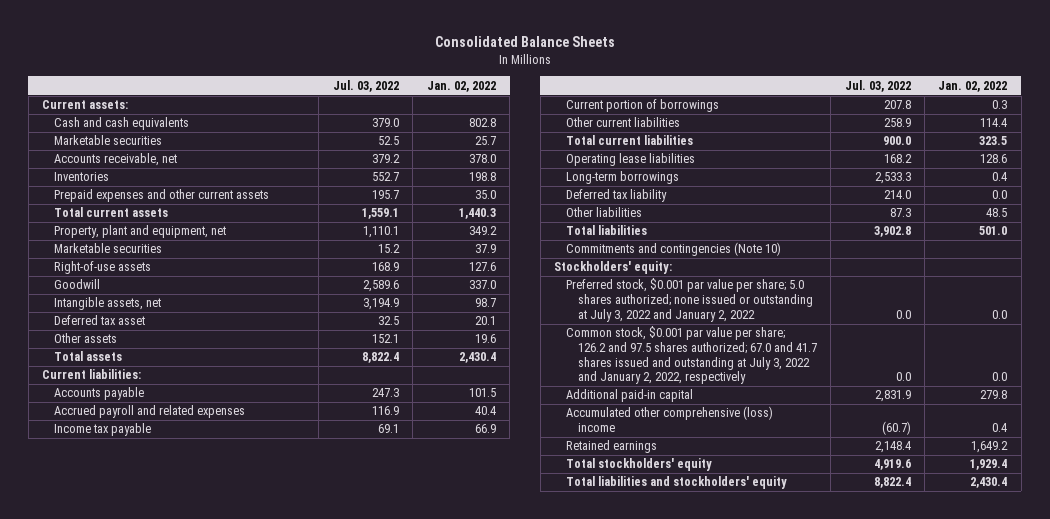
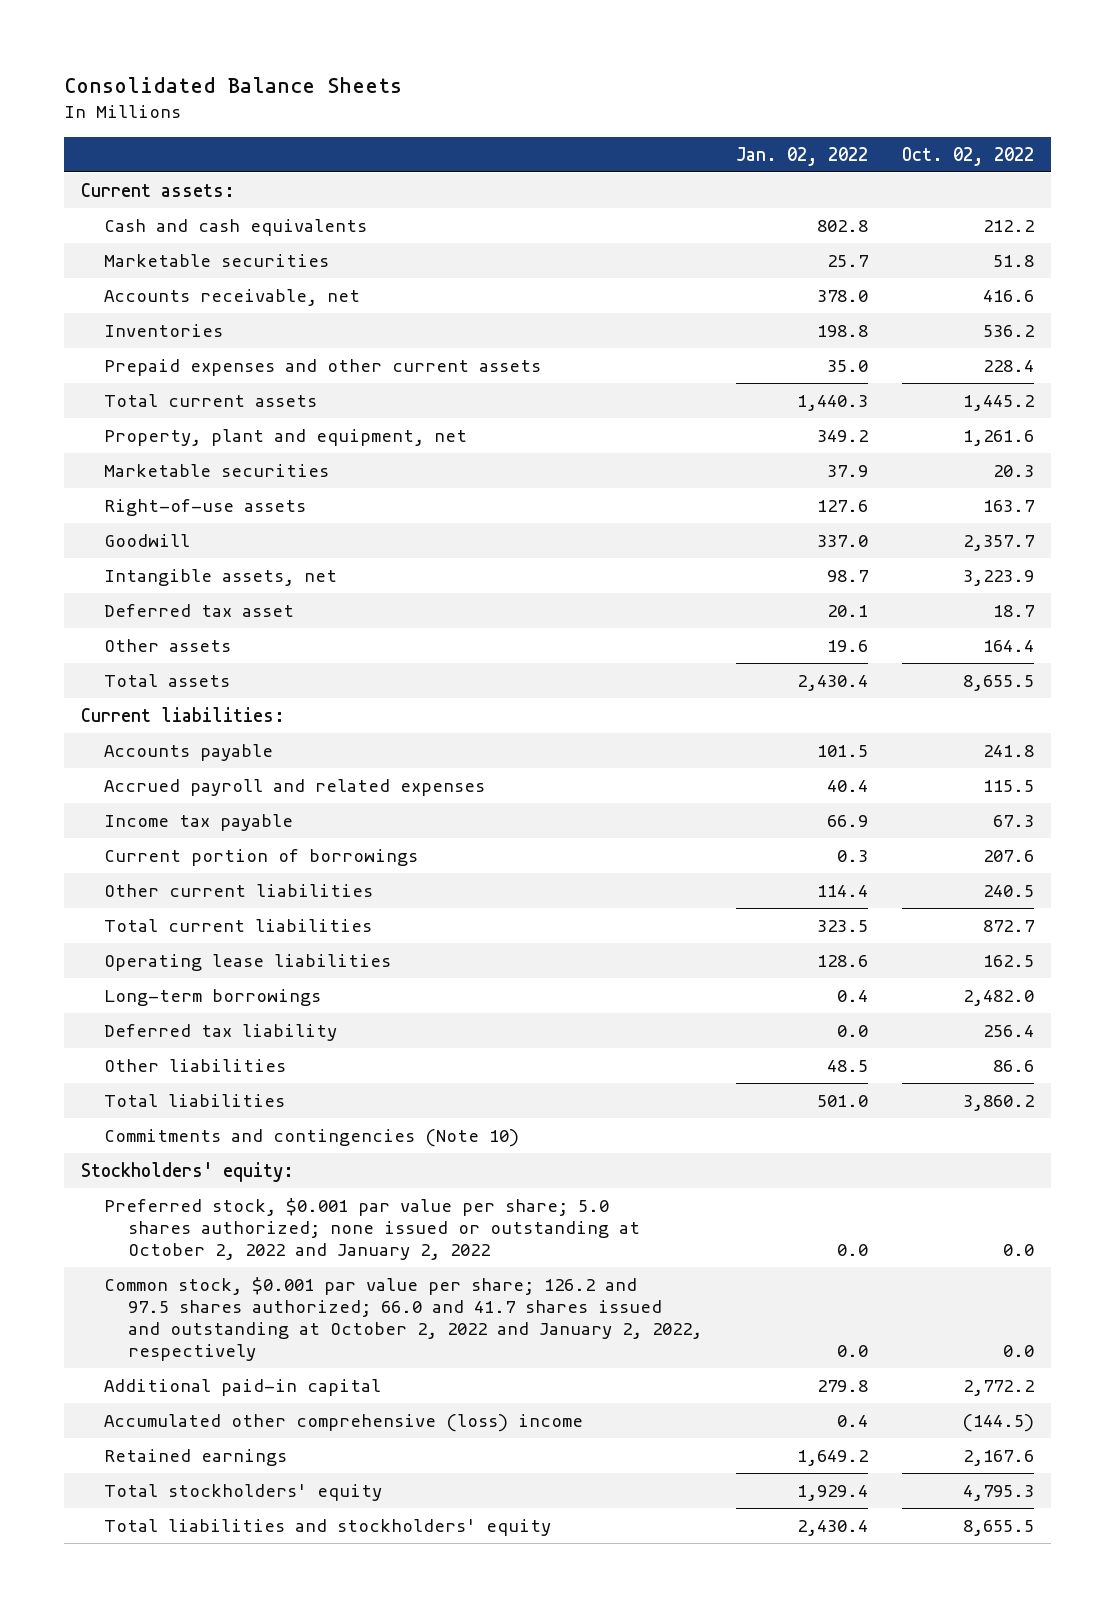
[332,79,399,92] Jul. 03, 2022 -> none
none -> [901,146,1034,166] Oct. 02, 2022
[565,278,813,322] Preferred stock, $0.001 par value per share; 5.0 shares authorized; none issued or outstanding at July 3, 2022 and January 2, 2022 -> [104,1197,640,1260] Preferred stock, $0.001 par value per share; 5.0 shares authorized; none issued or outstanding at October 2, 2022 and January 2, 2022
[565,326,817,385] Common stock, $0.001 par value per share; 126.2 and 97.5 shares authorized; 67.0 and 41.7 shares issued and outstanding at July 3, 2022 and January 2, 2022, respectively -> [104,1276,702,1361] Common stock, $0.001 par value per share; 126.2 and 97.5 shares authorized; 66.0 and 41.7 shares issued and outstanding at October 2, 2022 and January 2, 2022, respectively

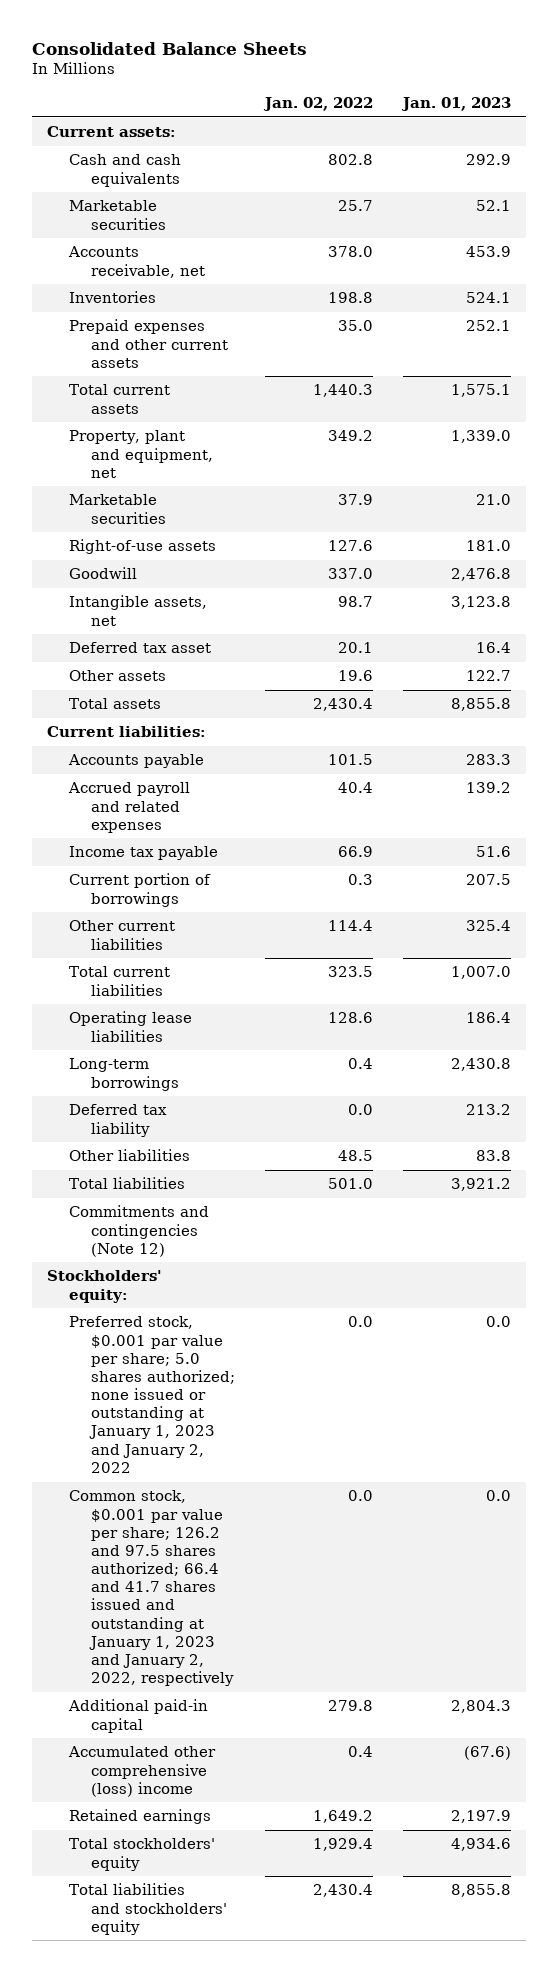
[901,146,1034,166] Oct. 02, 2022 -> none
none -> [401,97,512,112] Jan. 01, 2023
[104,1128,520,1147] Commitments and contingencies (Note 10) -> [69,1205,210,1257] Commitments and contingencies (Note 12)
[104,1197,640,1260] Preferred stock, $0.001 par value per share; 5.0 shares authorized; none issued or outstanding at October 2, 2022 and January 2, 2022 -> [69,1316,236,1473] Preferred stock, $0.001 par value per share; 5.0 shares authorized; none issued or outstanding at January 1, 2023 and January 2, 2022
[104,1276,702,1361] Common stock, $0.001 par value per share; 126.2 and 97.5 shares authorized; 66.0 and 41.7 shares issued and outstanding at October 2, 2022 and January 2, 2022, respectively -> [69,1490,235,1687] Common stock, $0.001 par value per share; 126.2 and 97.5 shares authorized; 66.4 and 41.7 shares issued and outstanding at January 1, 2023 and January 2, 2022, respectively

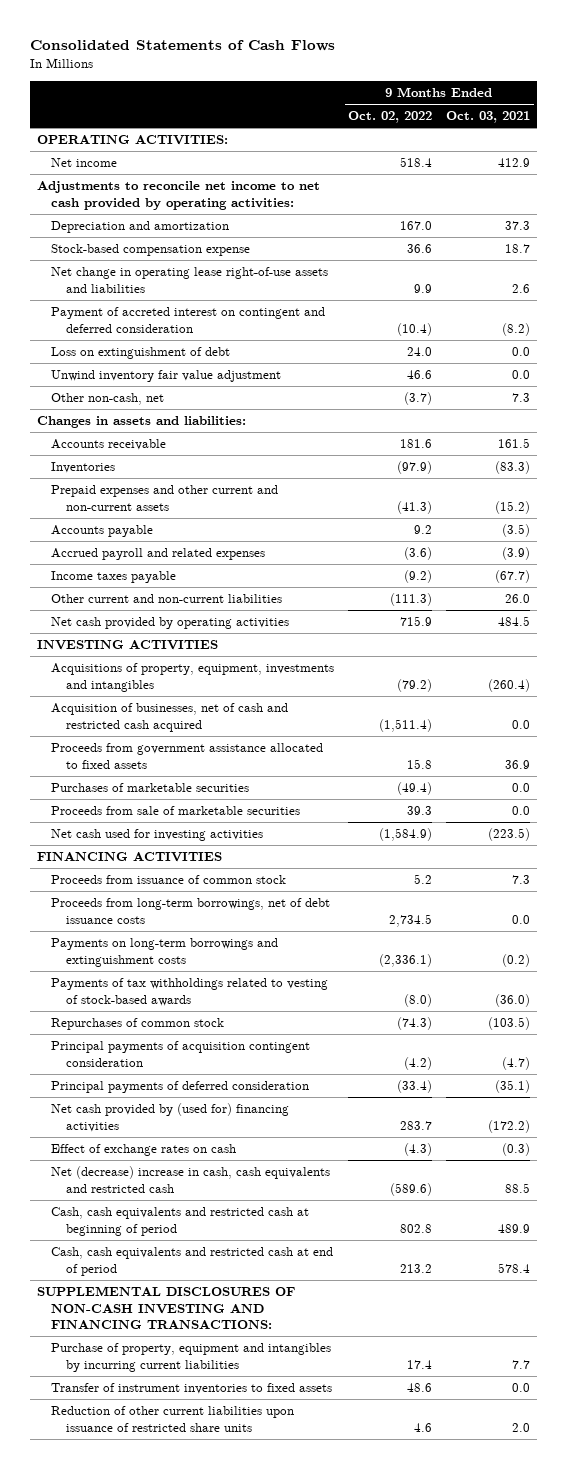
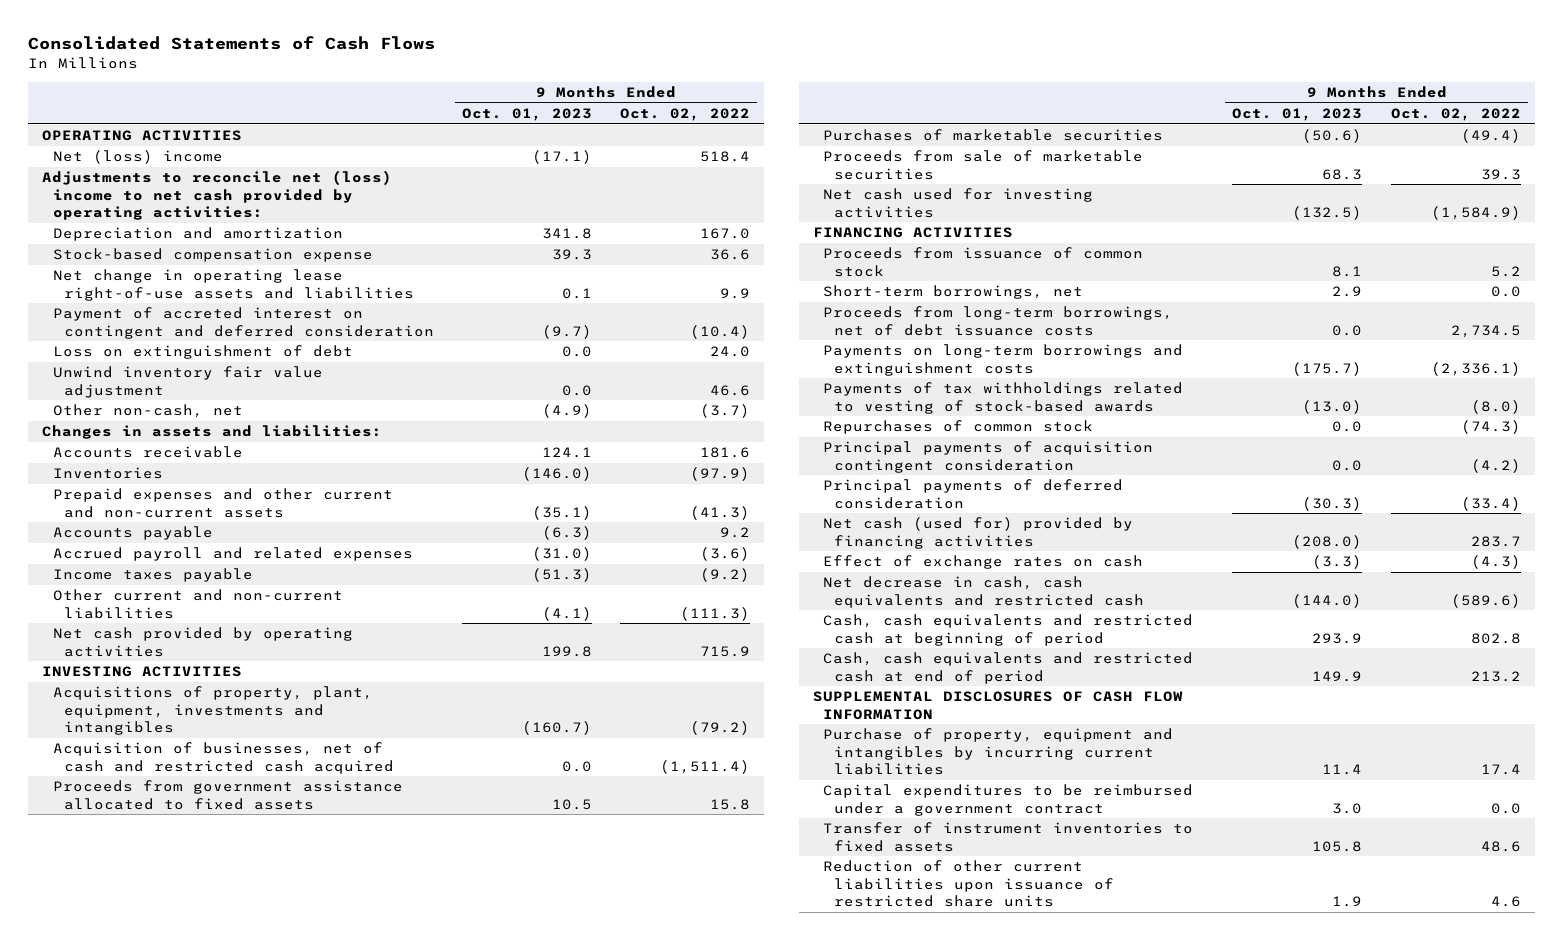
[446,111,531,124] Oct. 03, 2021 -> none
none -> [461,108,592,122] Oct. 01, 2023
[36,135,228,146] OPERATING ACTIVITIES: -> [42,130,243,142] OPERATING ACTIVITIES
[51,158,118,168] Net income -> [52,150,223,165] Net (loss) income
[36,181,320,210] Adjustments to reconcile net income to net cash provided by operating activities: -> [42,170,393,220] Adjustments to reconcile net (loss) income to net cash provided by operating activities:
[51,663,335,692] Acquisitions of property, equipment, investments and intangibles -> [52,686,373,735] Acquisitions of property, plant, equipment, investments and intangibles
none -> [823,285,1084,300] Short-term borrowings, net
[51,1103,290,1132] Net cash provided by (used for) financing activities -> [823,517,1134,549] Net cash (used for) provided by financing activities
[51,1166,331,1193] Net (decrease) increase in cash, cash equivalents and restricted cash -> [823,576,1145,608] Net decrease in cash, cash equivalents and restricted cash
[36,1286,295,1329] SUPPLEMENTAL DISCLOSURES OF NON-CASH INVESTING AND FINANCING TRANSACTIONS: -> [812,691,1183,720] SUPPLEMENTAL DISCLOSURES OF CASH FLOW INFORMATION
none -> [823,784,1194,816] Capital expenditures to be reimbursed under a government contract

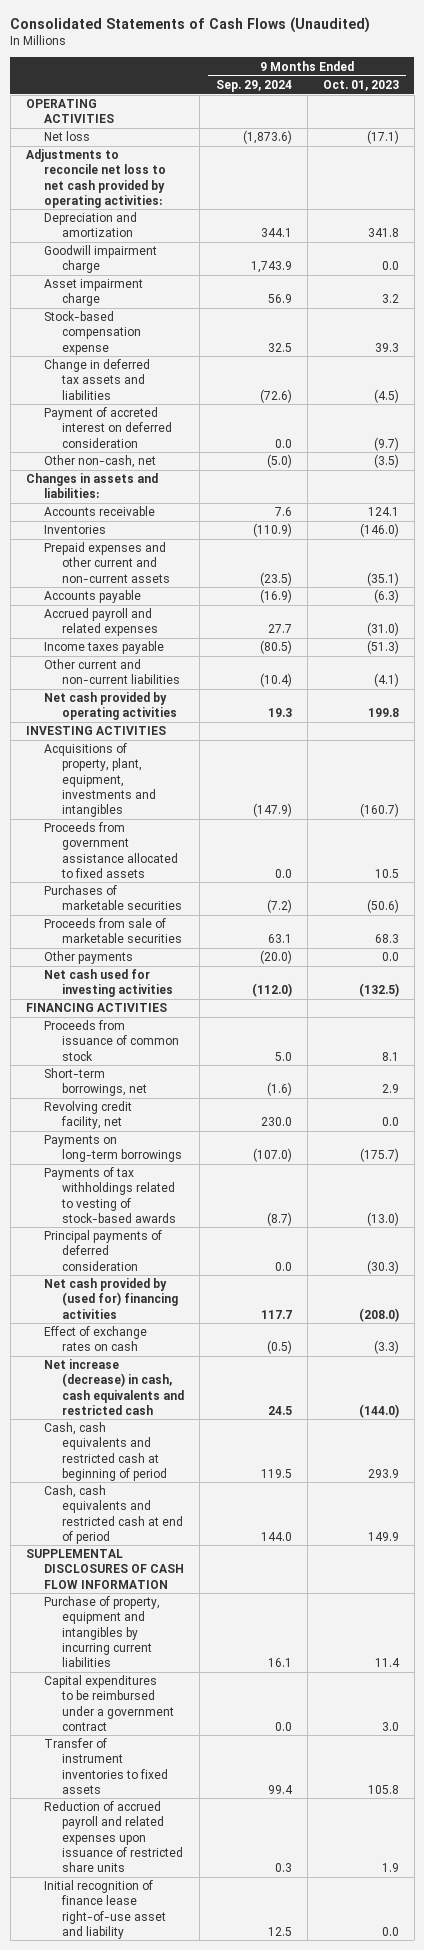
[28,36,436,51] Consolidated Statements of Cash Flows -> [10,16,371,33] Consolidated Statements of Cash Flows (Unaudited)
[620,108,751,122] Oct. 02, 2022 -> none
none -> [215,79,292,92] Sep. 29, 2024
[52,150,223,165] Net (loss) income -> [44,131,91,142] Net loss
[42,170,393,220] Adjustments to reconcile net (loss) income to net cash provided by operating activities: -> [25,149,167,208] Adjustments to reconcile net loss to net cash provided by operating activities:
none -> [44,245,158,274] Goodwill impairment charge
none -> [44,279,144,307] Asset impairment charge
[52,269,414,301] Net change in operating lease right-of-use assets and liabilities -> none
[52,345,353,360] Loss on extinguishment of debt -> none
[52,366,323,398] Unwind inventory fair value adjustment -> none
none -> [44,359,151,400] Change in deferred tax assets and liabilities
[52,307,434,339] Payment of accreted interest on contingent and deferred consideration -> [44,407,173,448] Payment of accreted interest on deferred consideration
[541,404,592,419] (4.9) -> [373,454,399,469] (3.5)
[52,742,394,774] Acquisition of businesses, net of cash and restricted cash acquired -> none
none -> [44,951,134,965] Other payments
[823,306,1174,336] Proceeds from long-term borrowings, net of debt issuance costs -> none
none -> [44,1101,133,1130] Revolving credit facility, net
[823,344,1184,376] Payments on long-term borrowings and extinguishment costs -> [44,1135,183,1163] Payments on long-term borrowings
[823,420,1094,435] Repurchases of common stock -> none
[823,441,1154,473] Principal payments of acquisition contingent consideration -> none
[823,517,1134,549] Net cash (used for) provided by financing activities -> [44,1278,179,1319] Net cash provided by (used for) financing activities
[823,576,1145,608] Net decrease in cash, cash equivalents and restricted cash -> [44,1359,185,1415] Net increase (decrease) in cash, cash equivalents and restricted cash
[823,860,1115,907] Reduction of other current liabilities upon issuance of restricted share units -> none
none -> [44,1801,184,1872] Reduction of accrued payroll and related expenses upon issuance of restricted share units
none -> [44,1880,167,1939] Initial recognition of finance lease right-of-use asset and liability

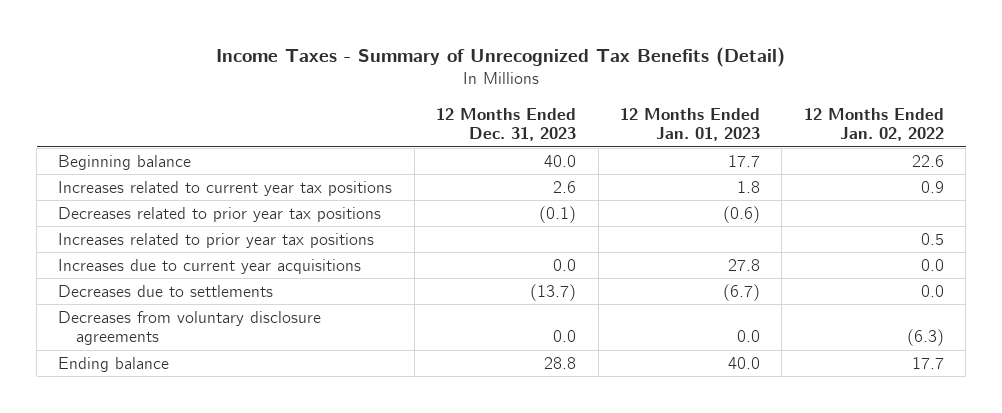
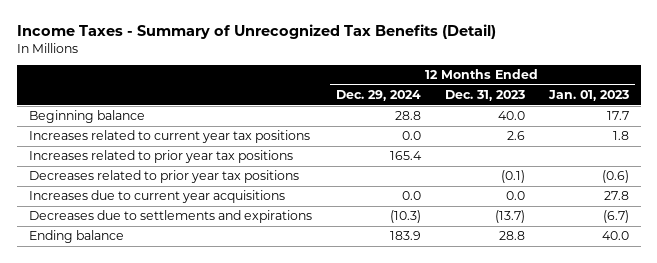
[803,107,944,142] 12 Months Ended Jan. 02, 2022 -> none
none -> [335,90,421,102] Dec. 29, 2024
[58,206,382,222] Decreases related to prior year tax positions -> [28,170,299,184] Decreases related to prior year tax positions
[58,310,322,346] Decreases from voluntary disclosure agreements -> none
[58,284,274,297] Decreases due to settlements -> [28,210,312,224] Decreases due to settlements and expirations

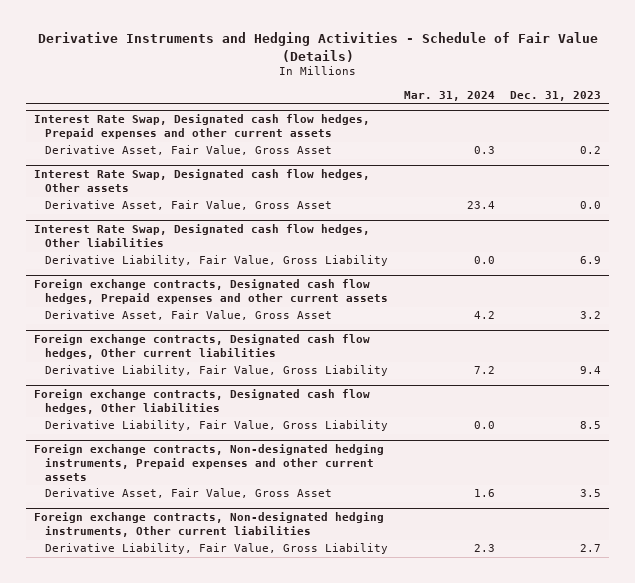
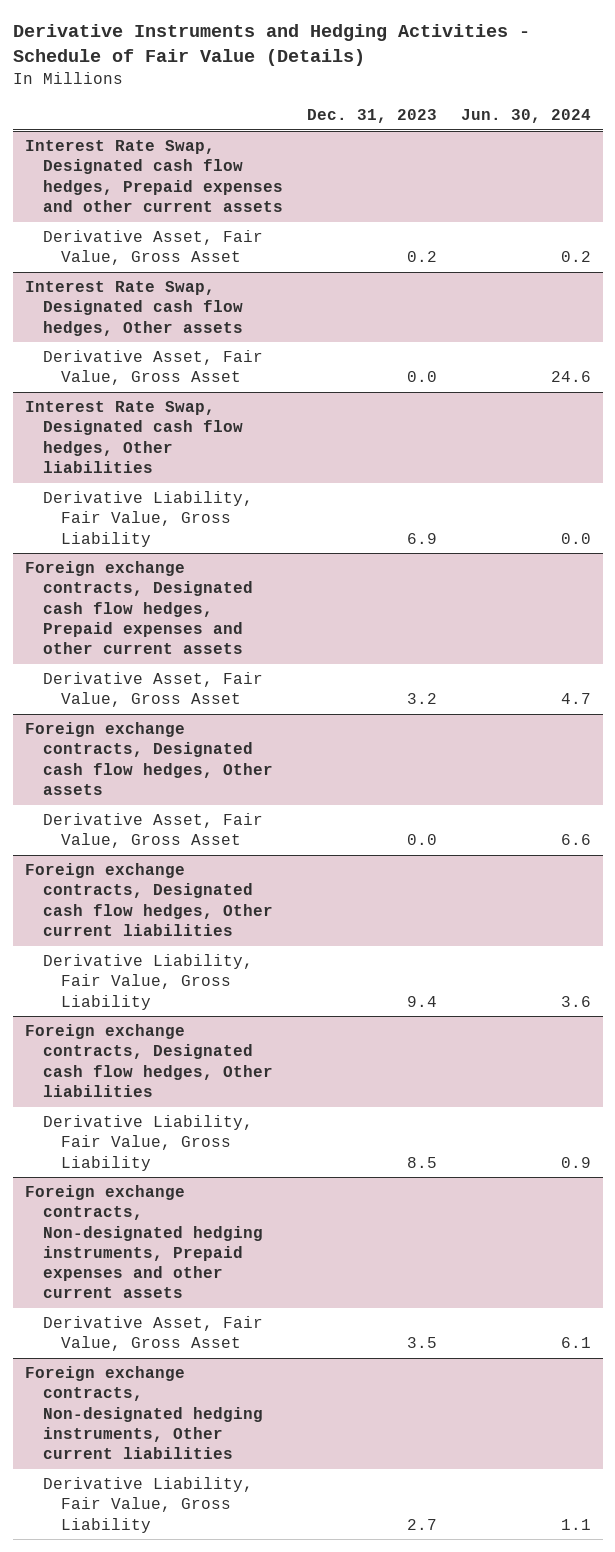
[403,90,495,101] Mar. 31, 2024 -> none
none -> [460,108,591,123] Jun. 30, 2024
none -> [24,722,274,795] Foreign exchange contracts, Designated cash flow hedges, Other assets
none -> [43,813,264,849] Derivative Asset, Fair Value, Gross Asset

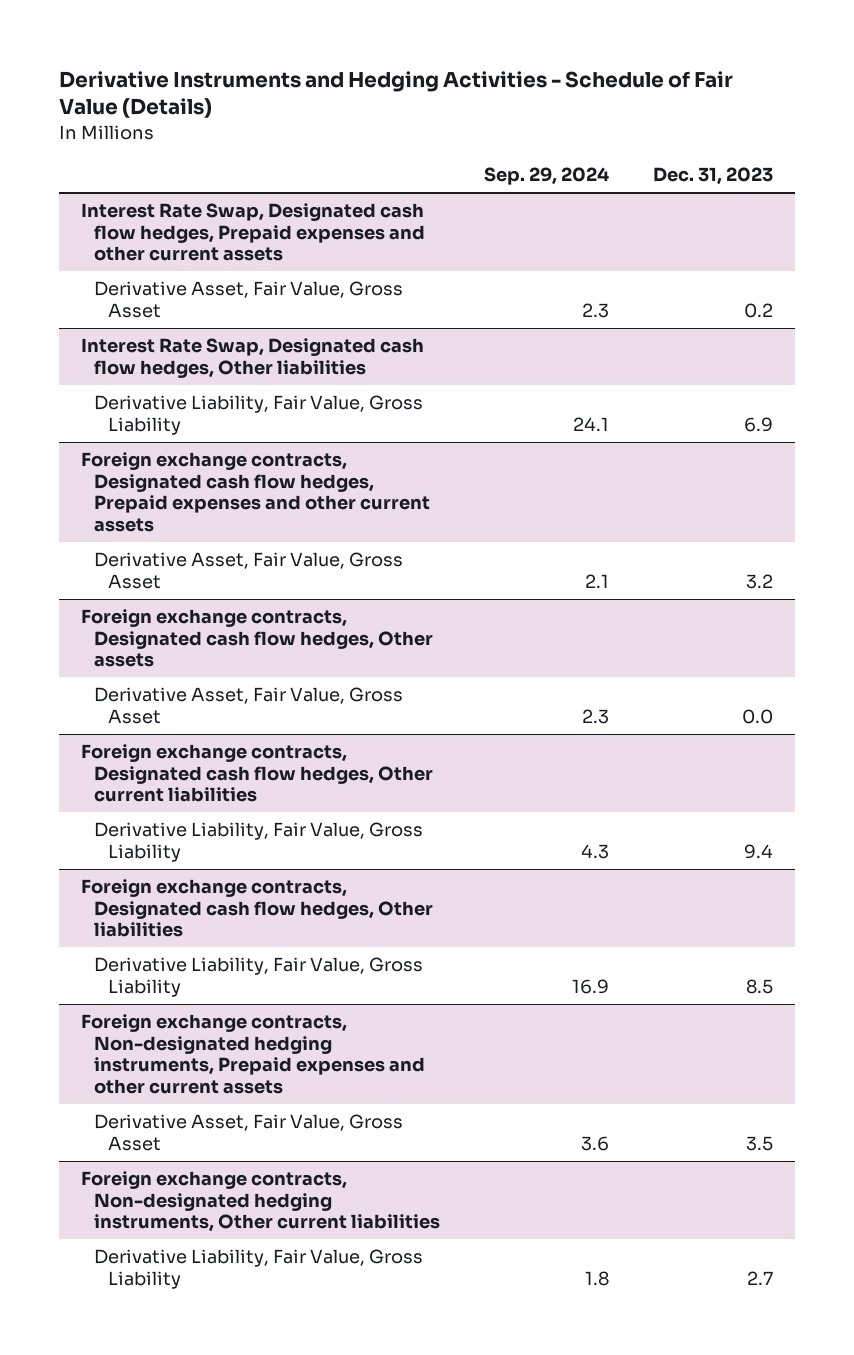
[460,108,591,123] Jun. 30, 2024 -> none
none -> [484,166,610,185] Sep. 29, 2024
[24,281,244,336] Interest Rate Swap, Designated cash flow hedges, Other assets -> none
[43,350,264,386] Derivative Asset, Fair Value, Gross Asset -> none

